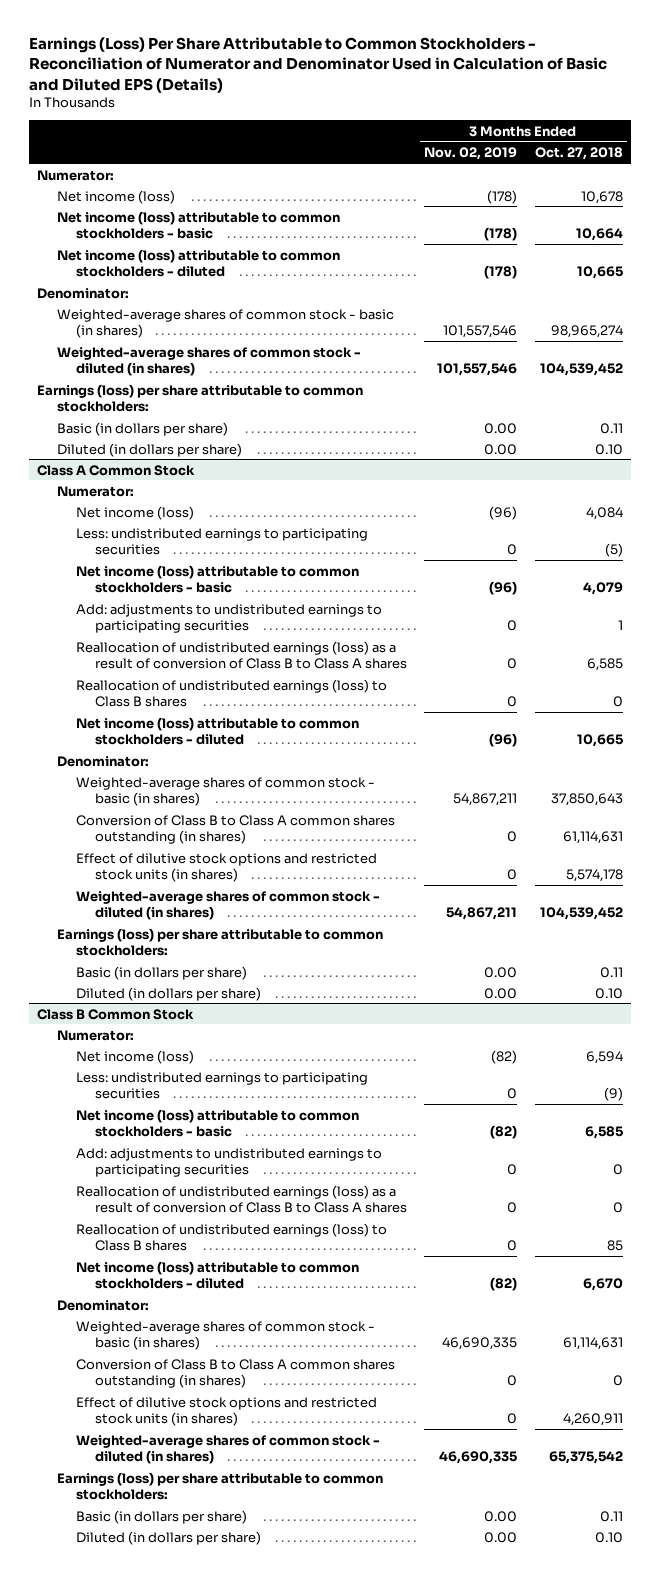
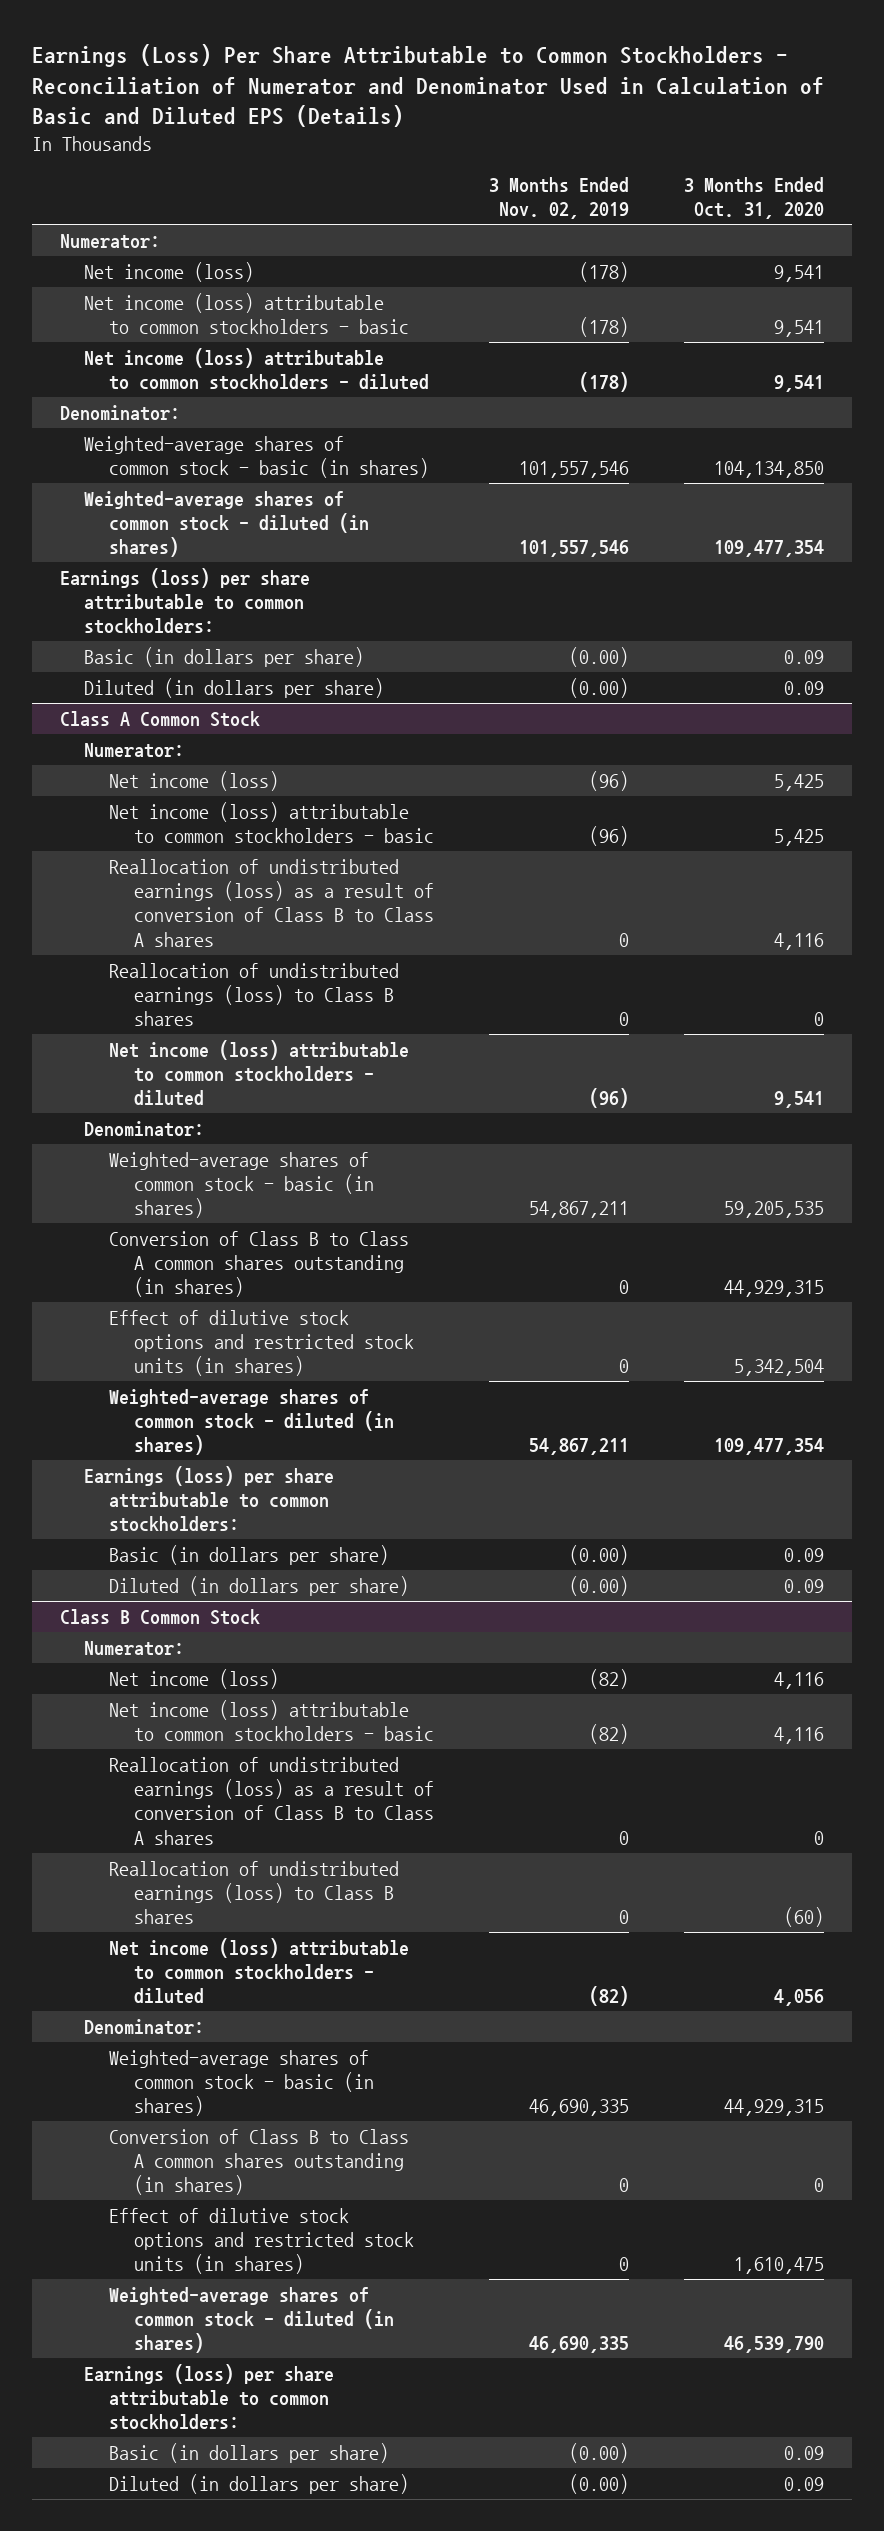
[534,147,623,161] Oct. 27, 2018 -> none
none -> [684,176,825,220] 3 Months Ended Oct. 31, 2020
[484,422,518,434] 0.00 -> [568,646,629,667] (0.00)
[484,443,518,455] 0.00 -> [568,677,629,698] (0.00)
[75,527,368,555] Less: undistributed earnings to participating securities -> none
[75,603,382,633] Add: adjustments to undistributed earnings to participating securities -> none
[484,966,518,978] 0.00 -> [568,1544,629,1565] (0.00)
[484,987,518,999] 0.00 -> [568,1575,629,1596] (0.00)
[75,1071,368,1099] Less: undistributed earnings to participating securities -> none
[75,1147,382,1177] Add: adjustments to undistributed earnings to participating securities -> none
[484,1510,518,1522] 0.00 -> [568,2442,629,2463] (0.00)
[484,1531,518,1543] 0.00 -> [568,2473,629,2494] (0.00)

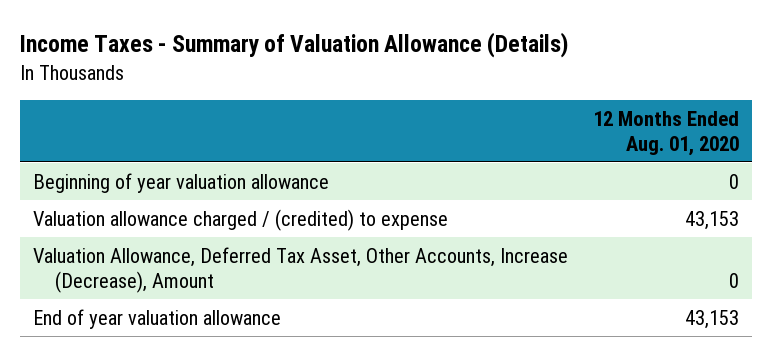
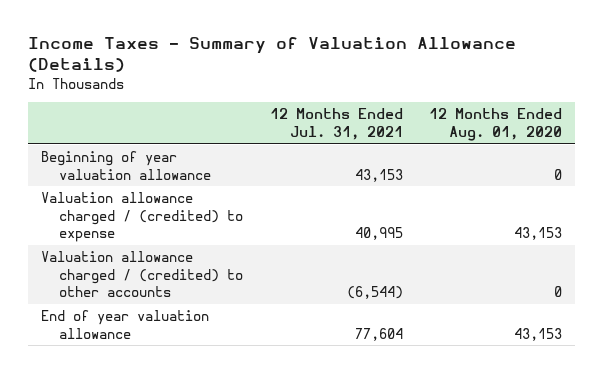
none -> [269,108,403,140] 12 Months Ended Jul. 31, 2021
[32,246,568,293] Valuation Allowance, Deferred Tax Asset, Other Accounts, Increase (Decrease), Amount -> [40,251,244,298] Valuation allowance charged / (credited) to other accounts

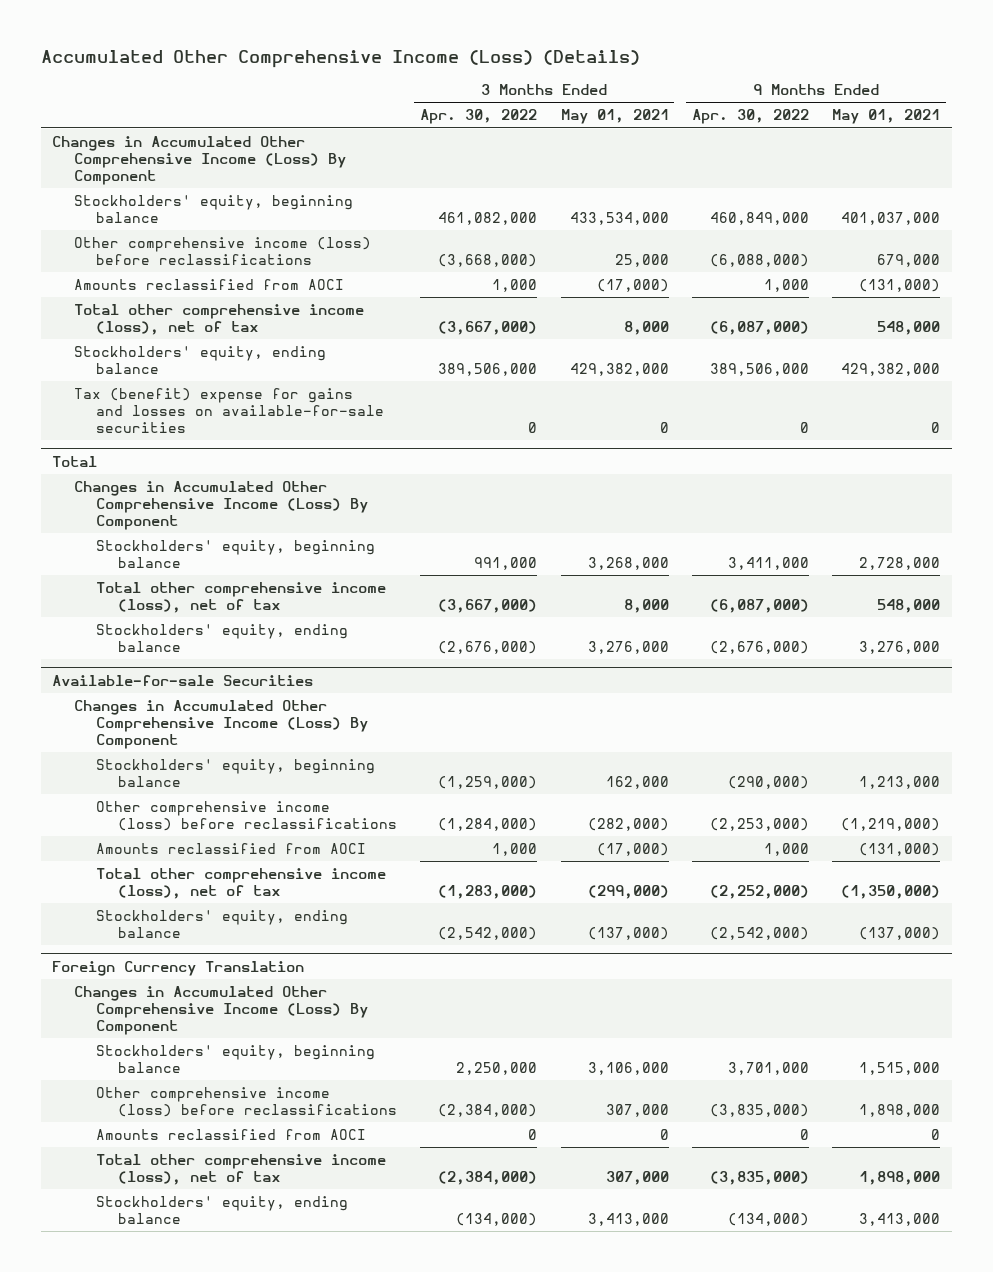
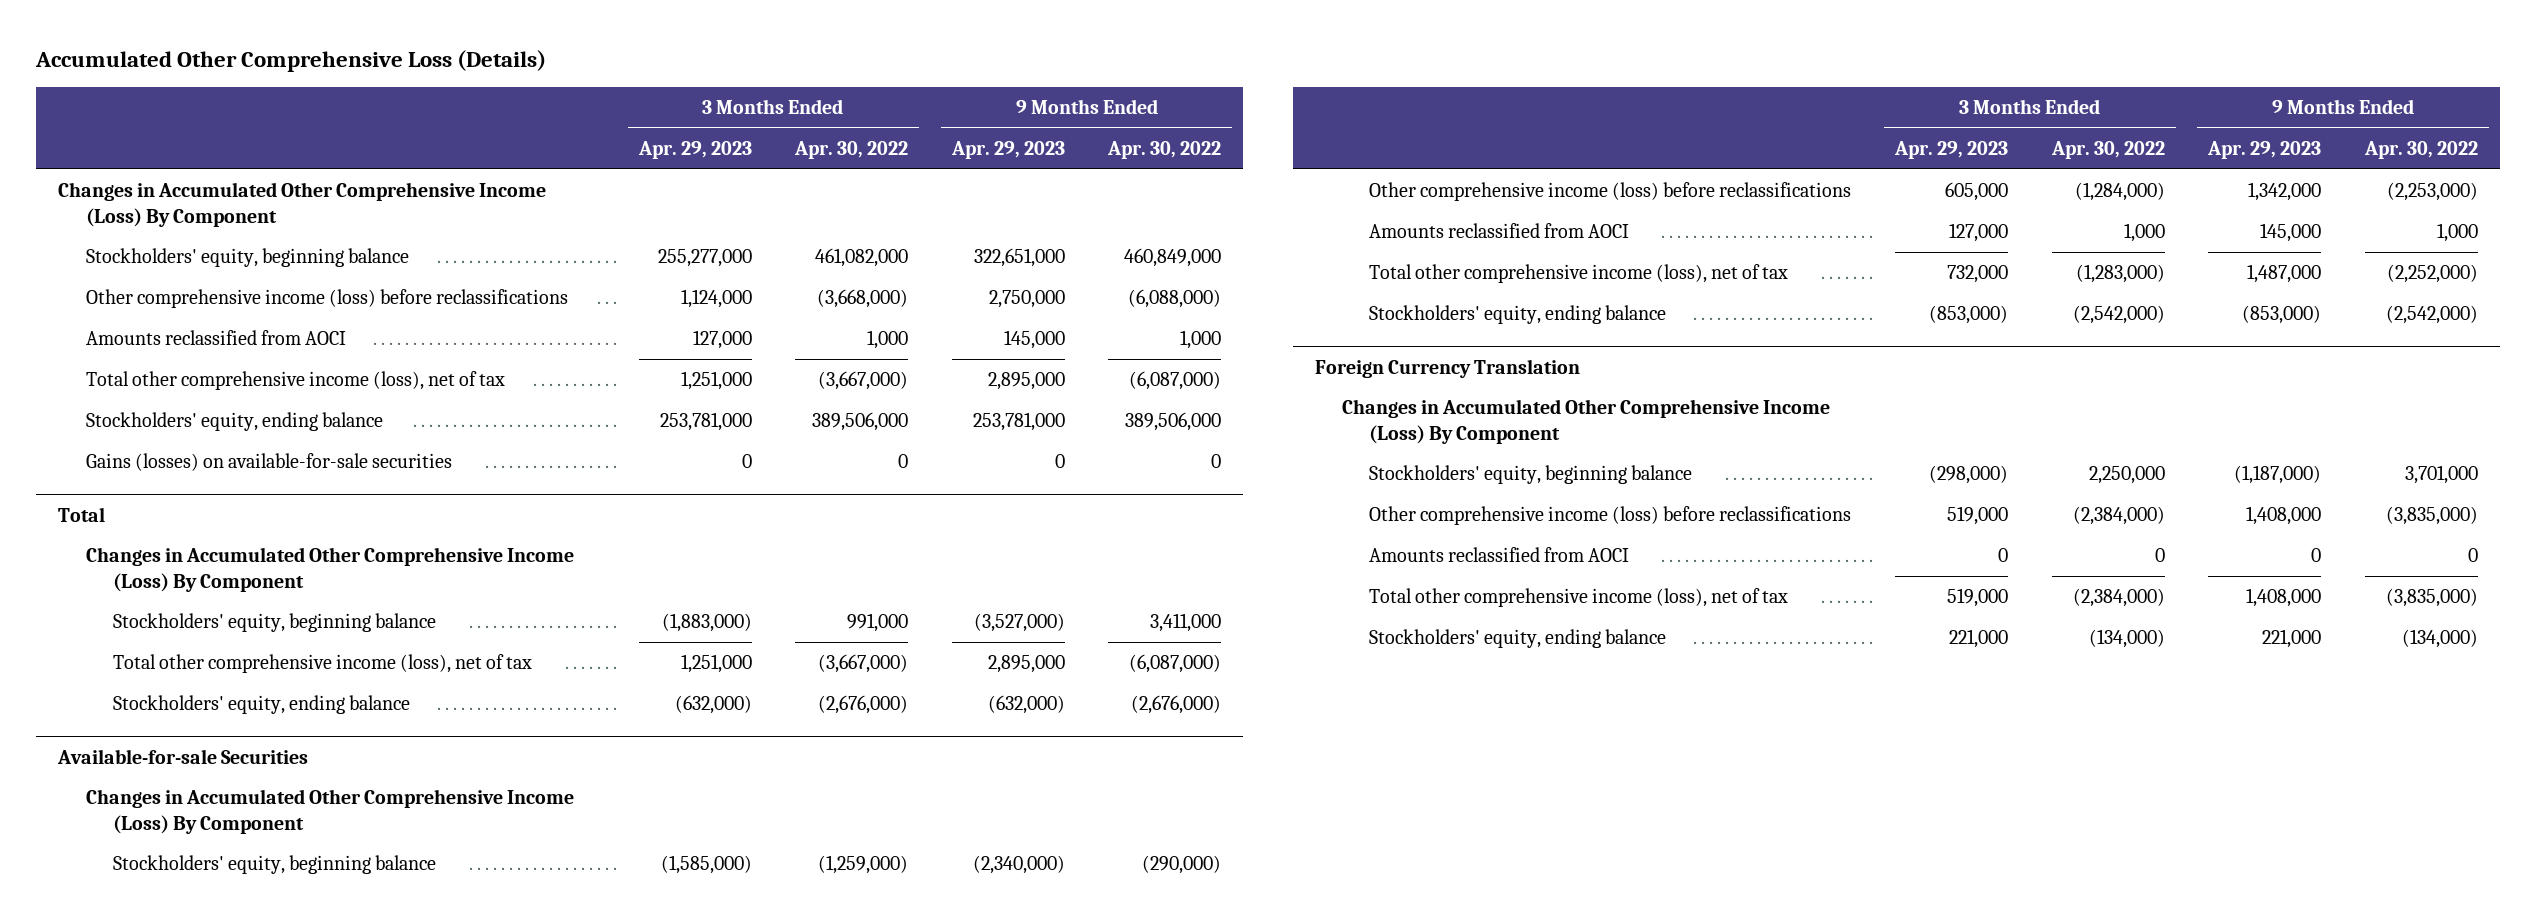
[40,49,640,68] Accumulated Other Comprehensive Income (Loss) (Details) -> [35,50,547,73] Accumulated Other Comprehensive Loss (Details)
[560,109,669,125] May 01, 2021 -> none
[832,109,941,125] May 01, 2021 -> none
none -> [637,140,752,159] Apr. 29, 2023
none -> [950,140,1065,159] Apr. 29, 2023
[74,388,384,433] Tax (benefit) expense for gains and losses on available-for-sale securities -> [85,453,452,472] Gains (losses) on available-for-sale securities

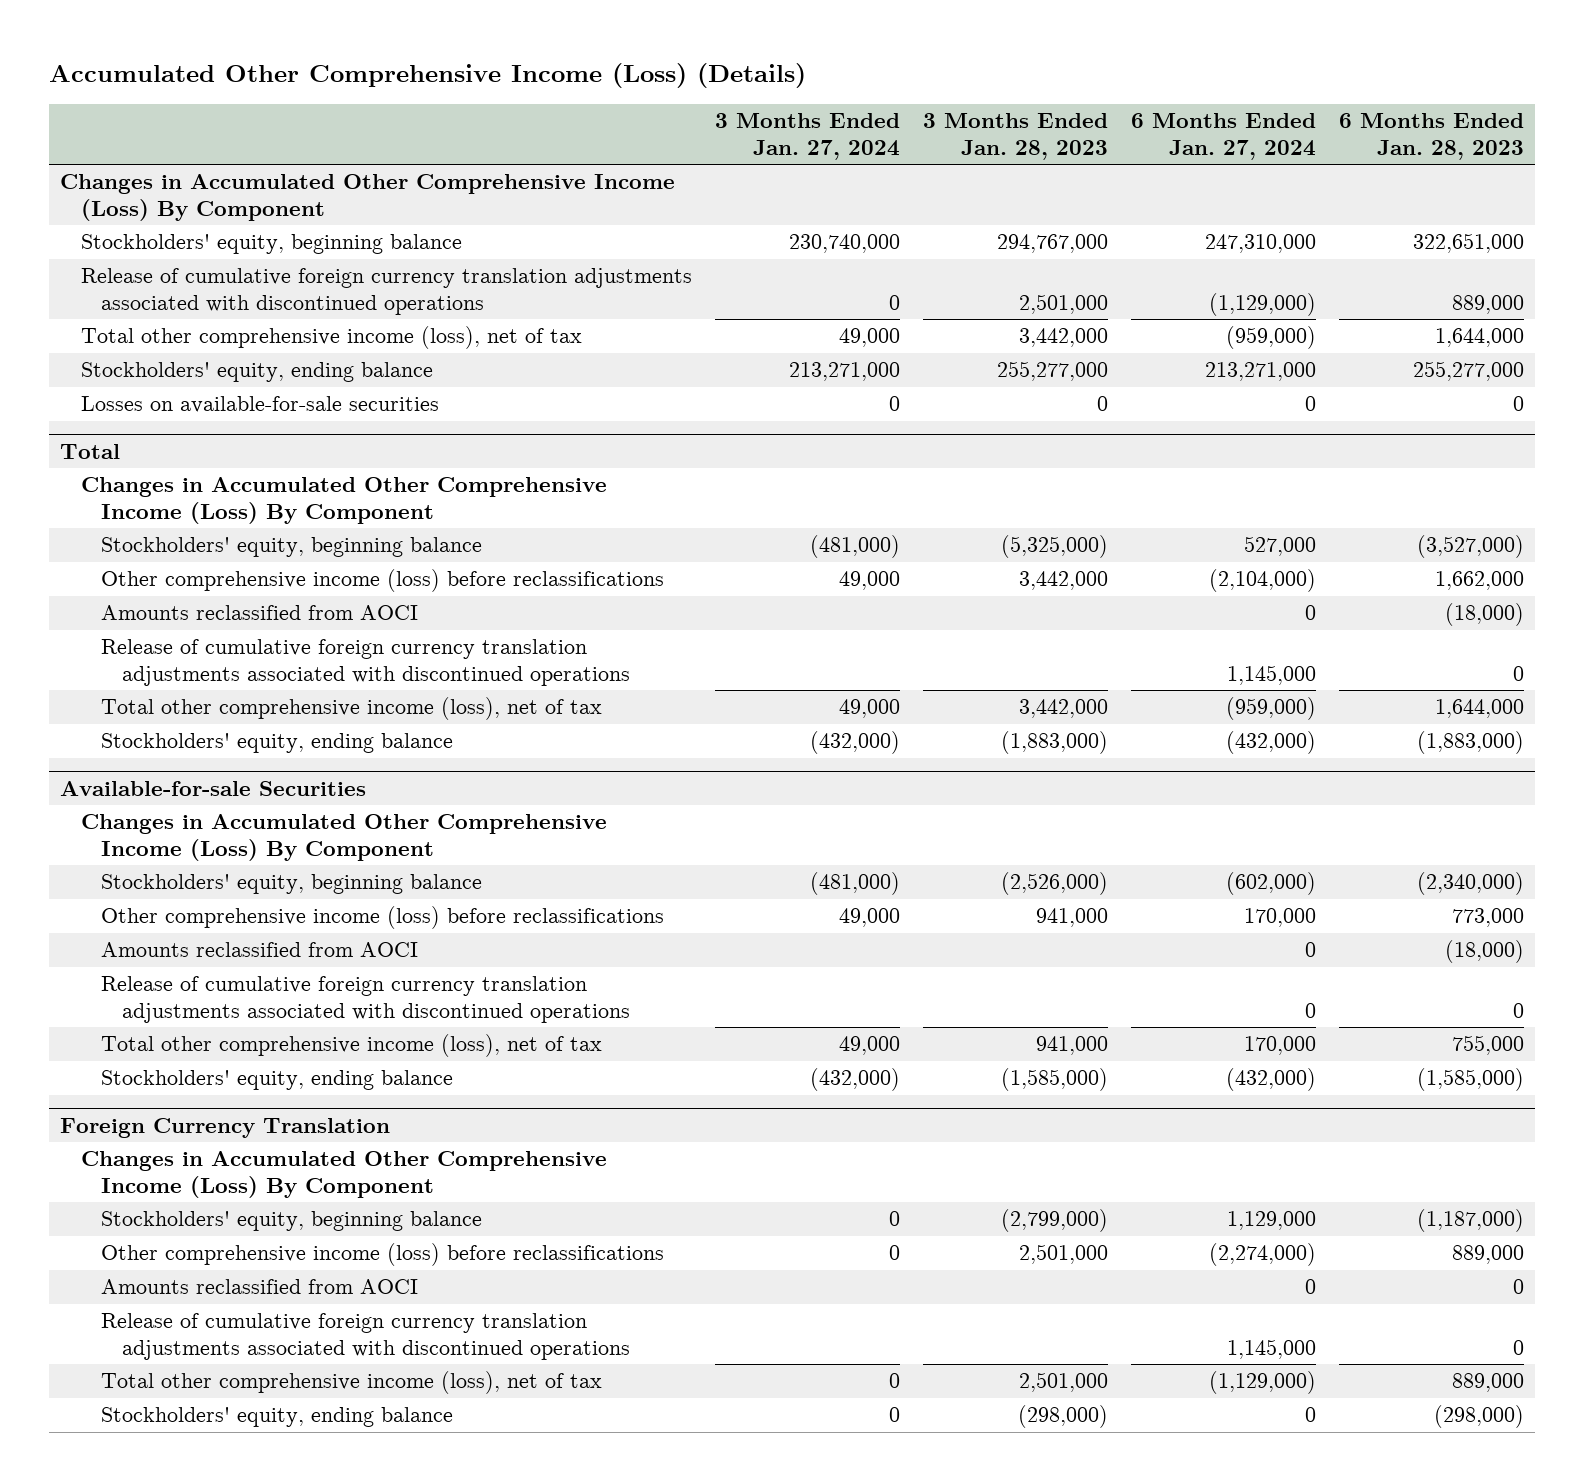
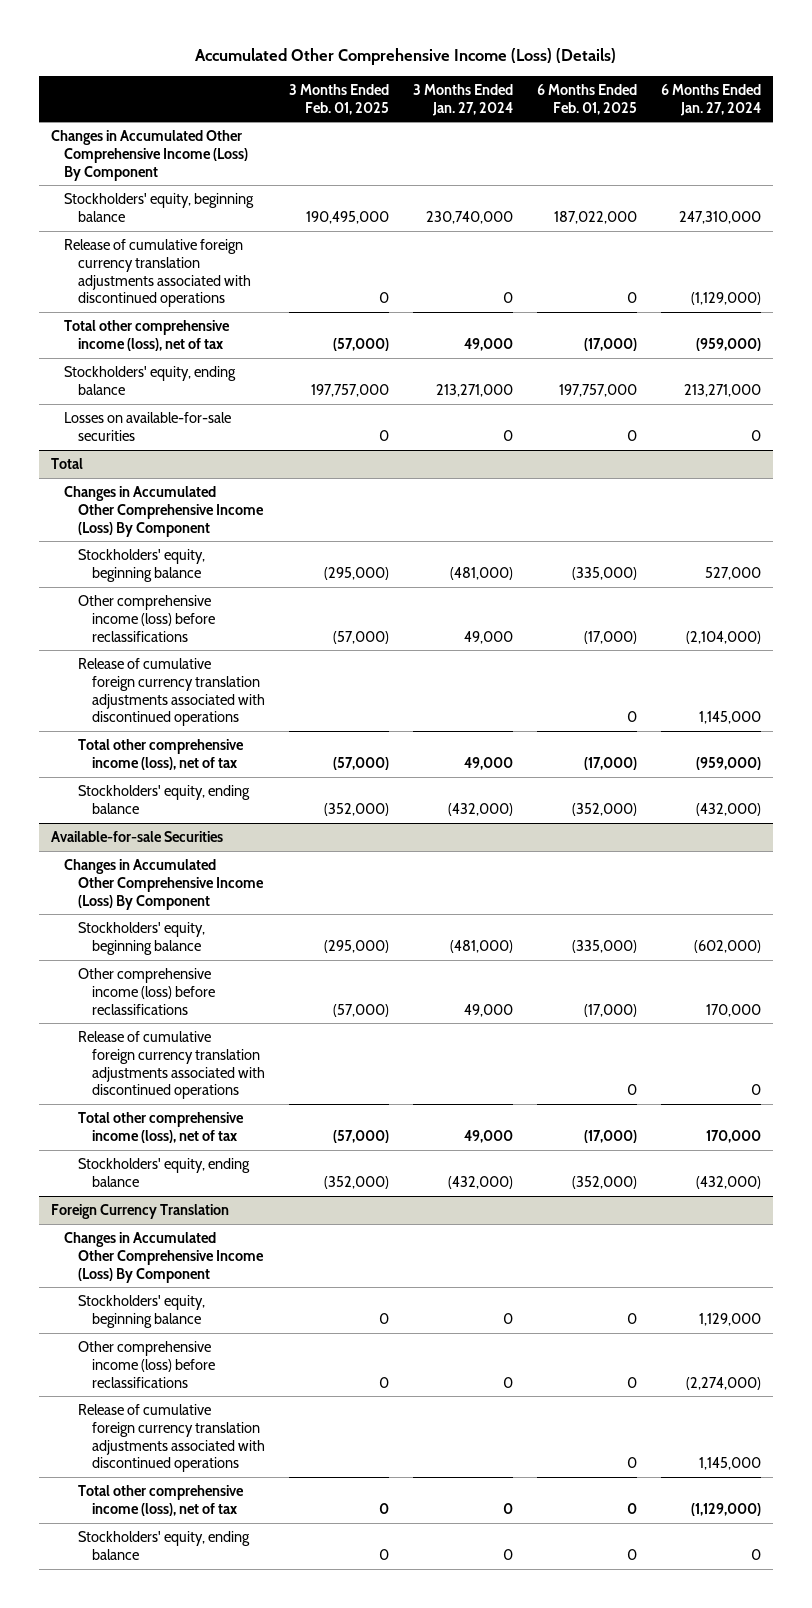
[922,113,1108,160] 3 Months Ended Jan. 28, 2023 -> none
[1338,113,1524,160] 6 Months Ended Jan. 28, 2023 -> none
none -> [288,83,389,115] 3 Months Ended Feb. 01, 2025
none -> [536,83,637,115] 6 Months Ended Feb. 01, 2025
[101,605,419,621] Amounts reclassified from AOCI -> none
[101,942,419,958] Amounts reclassified from AOCI -> none
[101,1279,419,1295] Amounts reclassified from AOCI -> none

